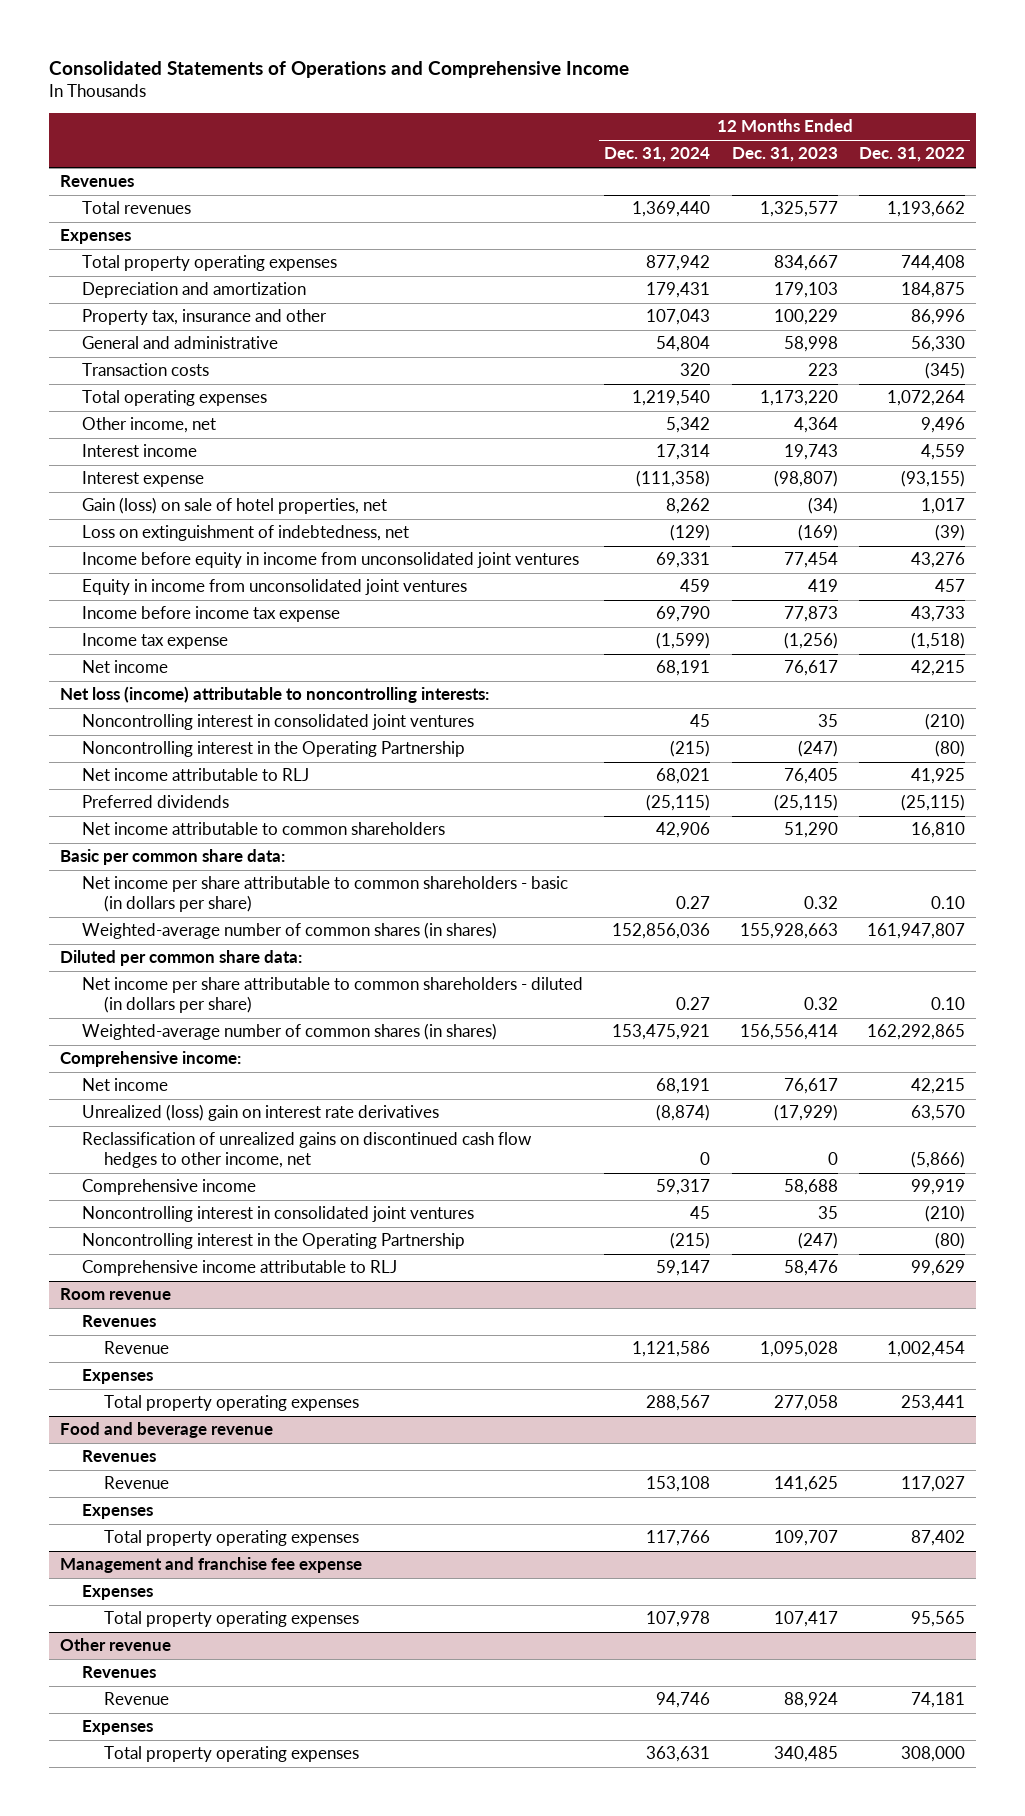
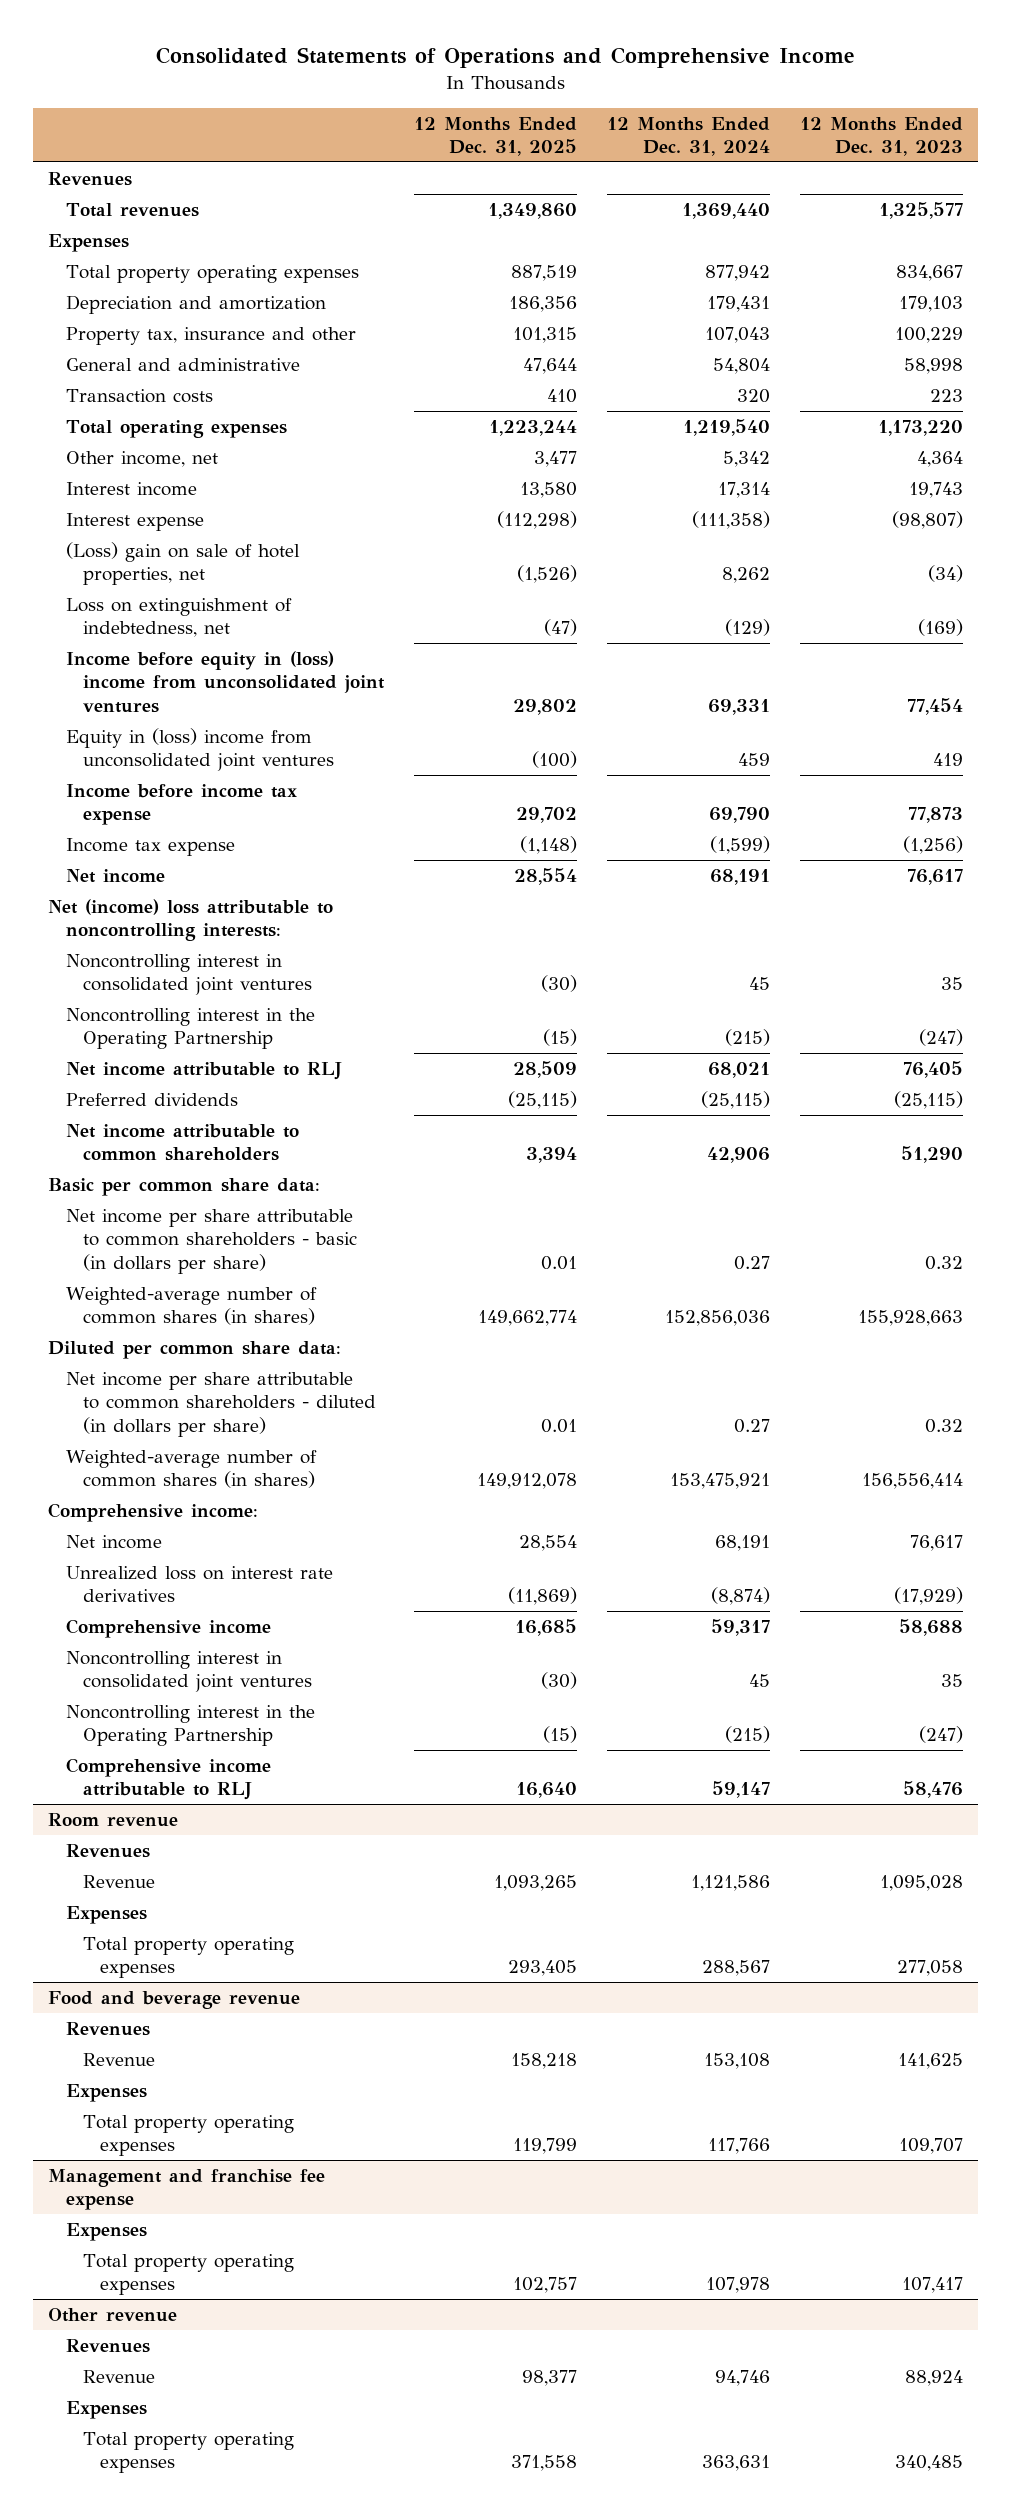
[858,147,965,163] Dec. 31, 2022 -> none
none -> [413,116,577,157] 12 Months Ended Dec. 31, 2025
[81,497,387,515] Gain (loss) on sale of hotel properties, net -> [65,542,300,586] (Loss) gain on sale of hotel properties, net
[81,552,579,569] Income before equity in income from unconsolidated joint ventures -> [65,651,385,713] Income before equity in (loss) income from unconsolidated joint ventures
[81,579,467,596] Equity in income from unconsolidated joint ventures -> [65,728,334,772] Equity in (loss) income from unconsolidated joint ventures
[59,686,489,704] Net loss (income) attributable to noncontrolling interests: -> [48,899,334,942] Net (income) loss attributable to noncontrolling interests:
[81,1132,532,1169] Reclassification of unrealized gains on discontinued cash flow hedges to other income, net -> none
[81,1104,439,1122] Unrealized (loss) gain on interest rate derivatives -> [65,1566,333,1603] Unrealized loss on interest rate derivatives

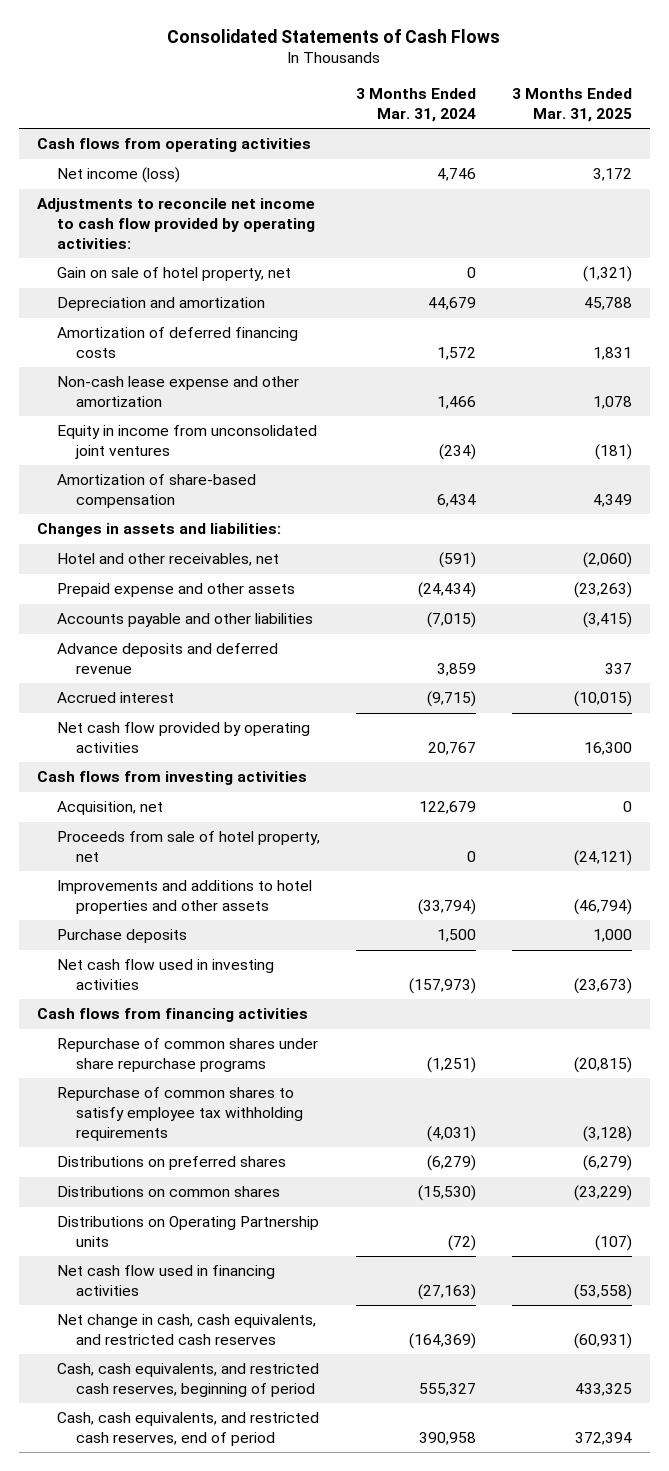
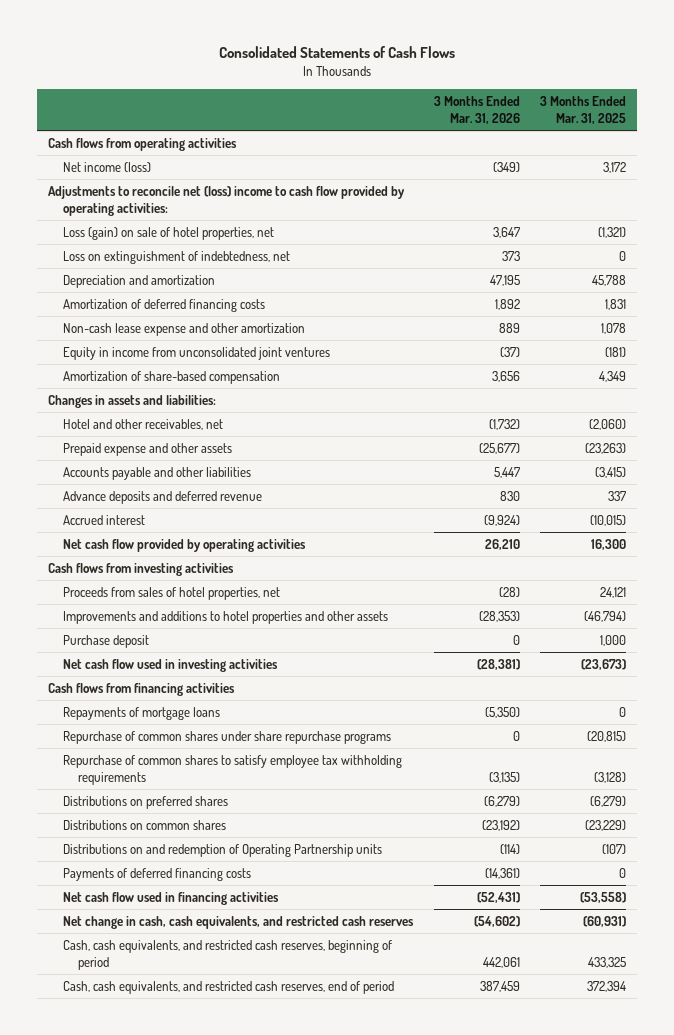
[355,87,476,122] 3 Months Ended Mar. 31, 2024 -> none
none -> [433,95,520,124] 3 Months Ended Mar. 31, 2026
[36,198,315,249] Adjustments to reconcile net income to cash flow provided by operating activities: -> [47,186,405,217] Adjustments to reconcile net (loss) income to cash flow provided by operating activities:
[56,267,291,282] Gain on sale of hotel property, net -> [62,227,274,241] Loss (gain) on sale of hotel properties, net
none -> [62,251,290,265] Loss on extinguishment of indebtedness, net
[56,801,163,816] Acquisition, net -> none
[56,831,320,863] Proceeds from sale of hotel property, net -> [62,587,280,601] Proceeds from sales of hotel properties, net
[573,850,632,867] (24,121) -> [600,587,627,599] 24,121
[56,929,187,944] Purchase deposits -> [62,635,149,649] Purchase deposit
none -> [62,707,220,721] Repayments of mortgage loans
[56,1216,319,1248] Distributions on Operating Partnership units -> [62,844,382,858] Distributions on and redemption of Operating Partnership units
none -> [62,868,251,882] Payments of deferred financing costs

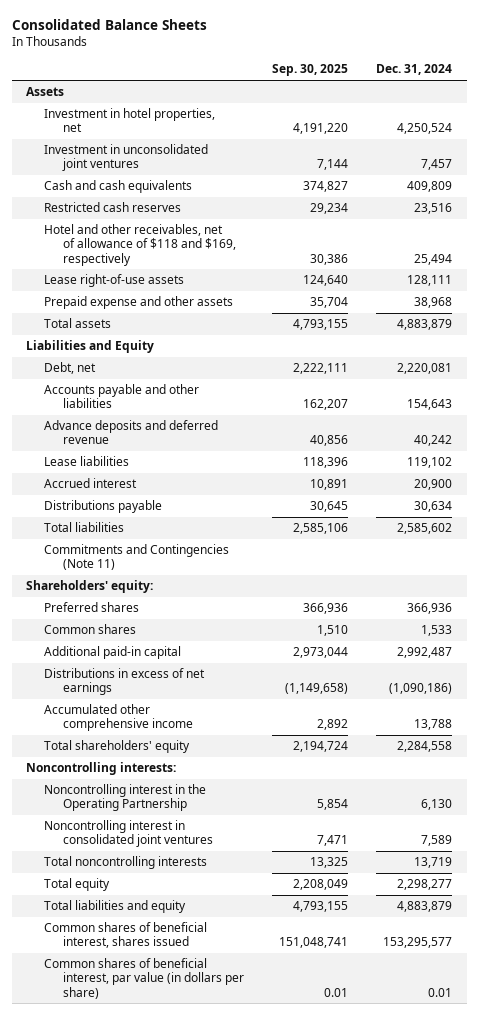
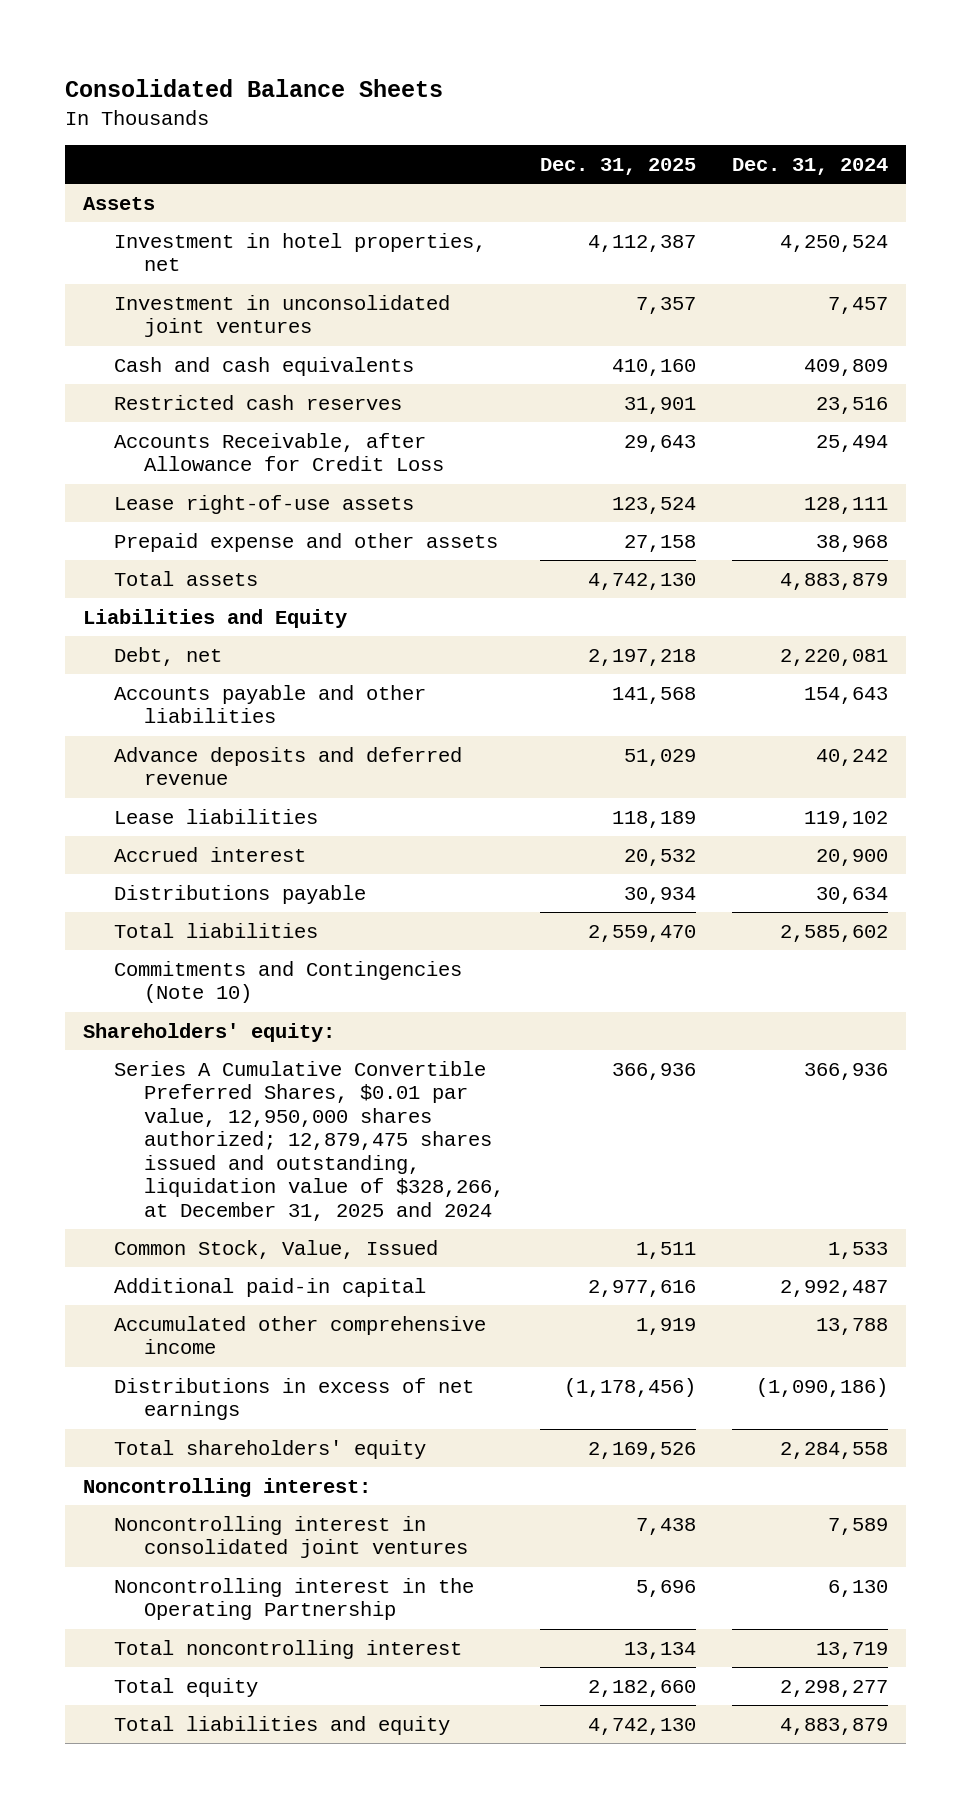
[271,64,348,77] Sep. 30, 2025 -> none
none -> [540,157,697,175] Dec. 31, 2025
[44,224,236,266] Hotel and other receivables, net of allowance of $118 and $169, respectively -> [113,432,445,472] Accounts Receivable, after Allowance for Credit Loss
[44,544,230,571] Commitments and Contingencies (Note 11) -> [113,960,462,1004] Commitments and Contingencies (Note 10)
[44,602,140,613] Preferred shares -> [113,1060,505,1221] Series A Cumulative Convertible Preferred Shares, $0.01 par value, 12,950,000 shares authorized; 12,879,475 shares issued and outstanding, liquidation value of $328,266, at December 31, 2025 and 2024
[44,624,137,635] Common shares -> [113,1239,438,1259] Common Stock, Value, Issued
[44,668,206,696] Distributions in excess of net earnings -> [113,1377,474,1421] Distributions in excess of net earnings
[25,762,176,776] Noncontrolling interests: -> [83,1477,372,1497] Noncontrolling interest:
[44,784,207,812] Noncontrolling interest in the Operating Partnership -> [113,1577,474,1621] Noncontrolling interest in the Operating Partnership
[44,856,208,870] Total noncontrolling interests -> [113,1639,462,1659] Total noncontrolling interest
[44,922,208,949] Common shares of beneficial interest, shares issued -> none
[44,958,244,999] Common shares of beneficial interest, par value (in dollars per share) -> none

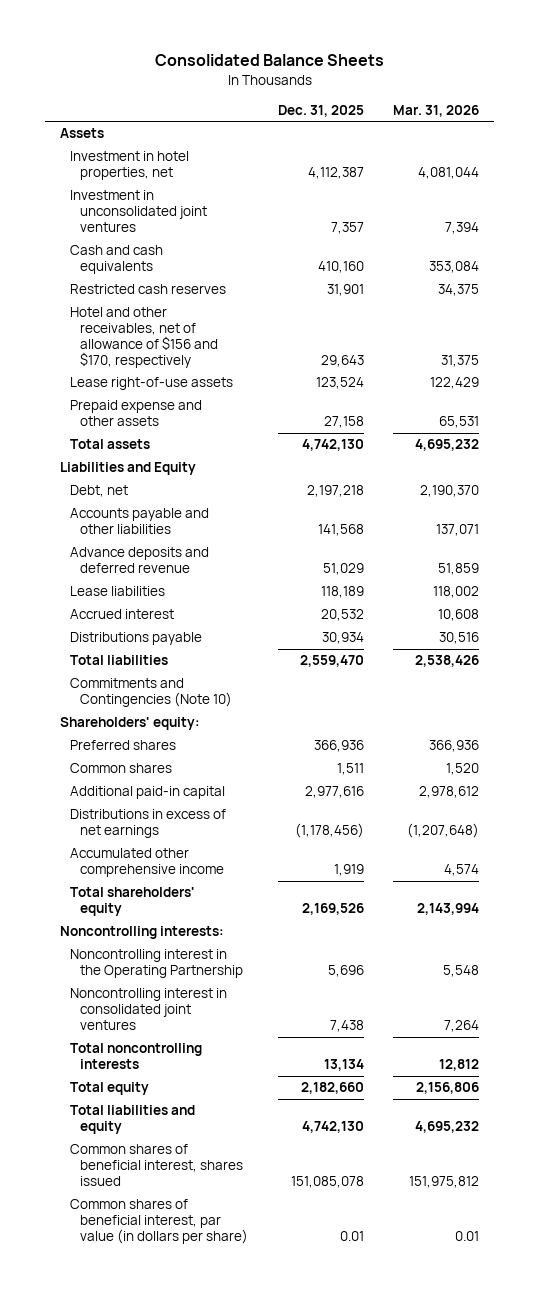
[732,157,889,175] Dec. 31, 2024 -> none
none -> [393,104,480,117] Mar. 31, 2026
[113,432,445,472] Accounts Receivable, after Allowance for Credit Loss -> [69,307,218,369] Hotel and other receivables, net of allowance of $156 and $170, respectively
[113,1060,505,1221] Series A Cumulative Convertible Preferred Shares, $0.01 par value, 12,950,000 shares authorized; 12,879,475 shares issued and outstanding, liquidation value of $328,266, at December 31, 2025 and 2024 -> [69,740,176,751] Preferred shares
[113,1239,438,1259] Common Stock, Value, Issued -> [69,763,172,774] Common shares
[113,1315,486,1355] Accumulated other comprehensive income -> [69,848,224,878] Accumulated other comprehensive income
[83,1477,372,1497] Noncontrolling interest: -> [59,926,224,940] Noncontrolling interests:
[113,1515,469,1559] Noncontrolling interest in consolidated joint ventures -> [69,988,227,1031] Noncontrolling interest in consolidated joint ventures
[113,1639,462,1659] Total noncontrolling interest -> [69,1043,202,1070] Total noncontrolling interests
none -> [69,1144,243,1187] Common shares of beneficial interest, shares issued
none -> [69,1199,248,1245] Common shares of beneficial interest, par value (in dollars per share)

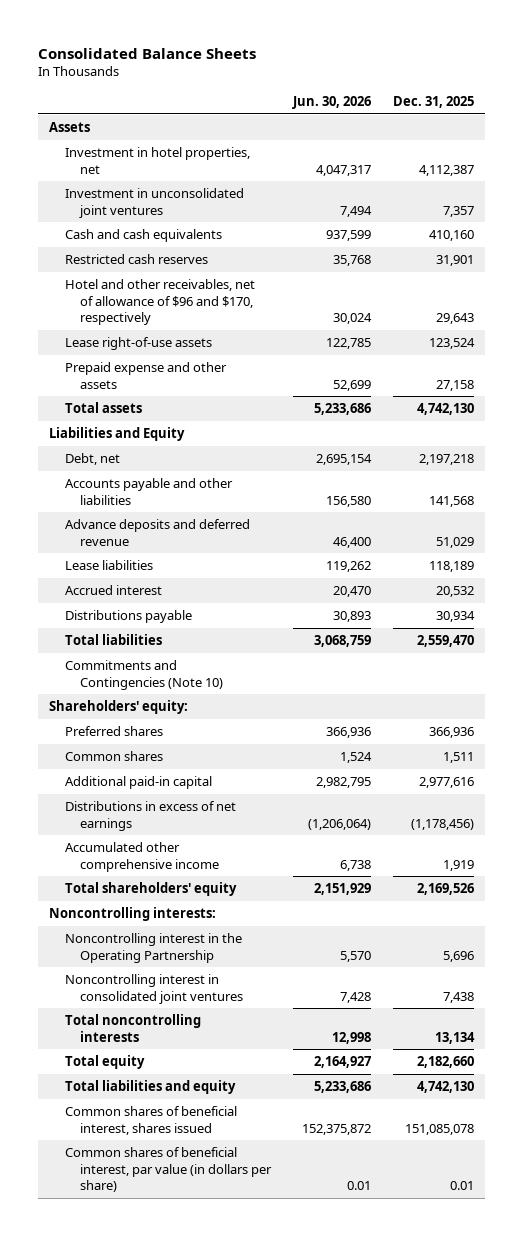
[393,104,480,117] Mar. 31, 2026 -> none
none -> [292,96,372,110] Jun. 30, 2026
[69,307,218,369] Hotel and other receivables, net of allowance of $156 and $170, respectively -> [64,279,255,326] Hotel and other receivables, net of allowance of $96 and $170, respectively

